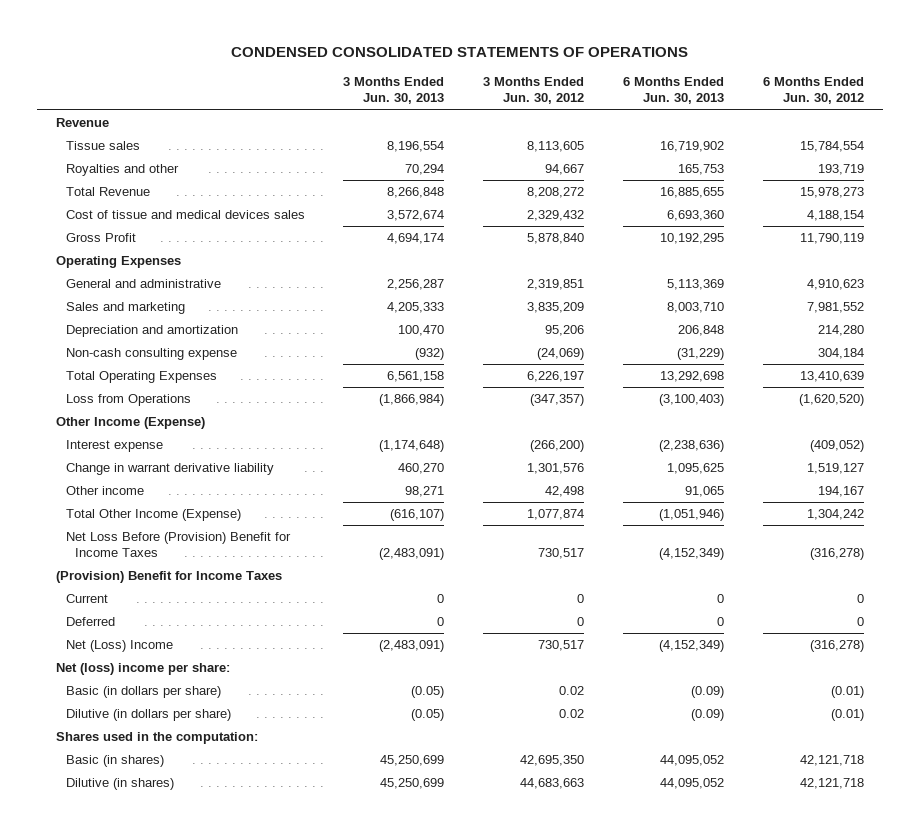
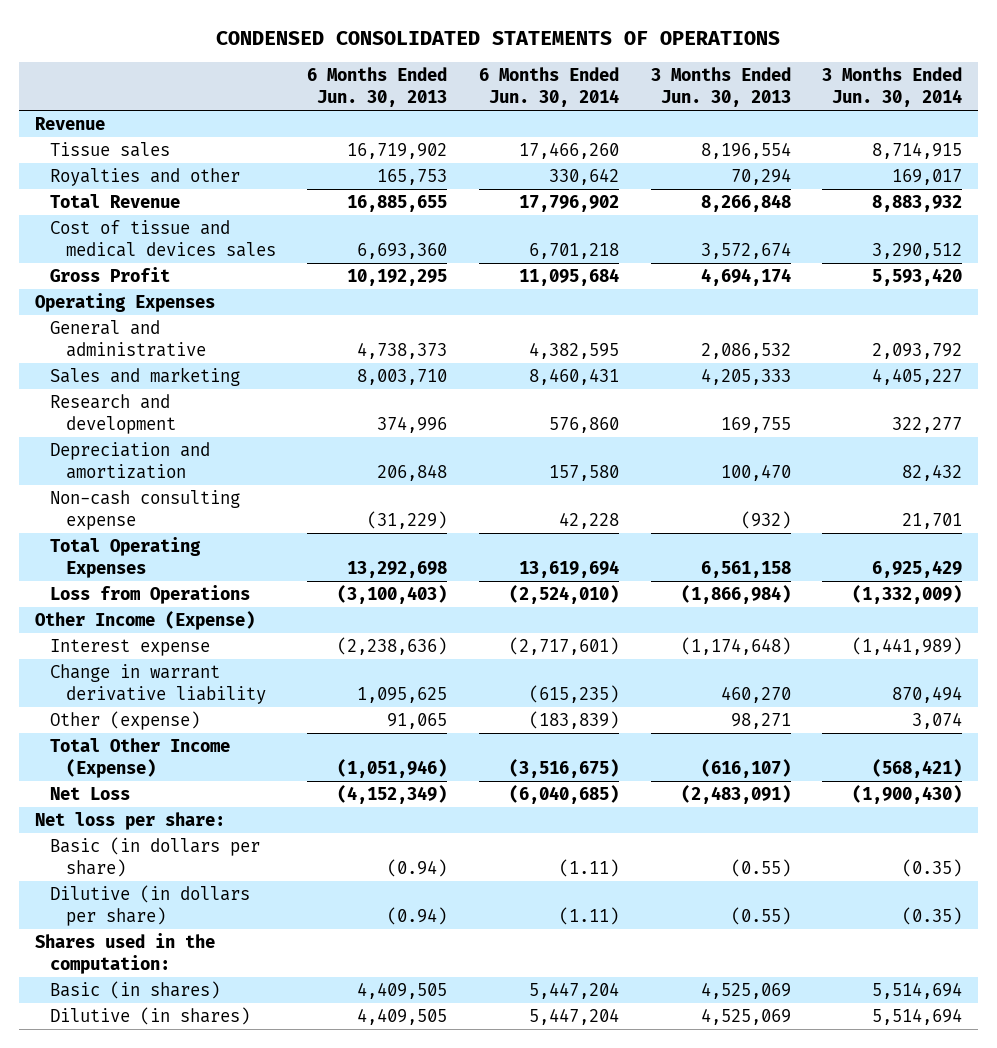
[483,77,585,105] 3 Months Ended Jun. 30, 2012 -> none
[762,77,864,105] 6 Months Ended Jun. 30, 2012 -> none
none -> [479,67,620,107] 6 Months Ended Jun. 30, 2014
none -> [822,67,963,107] 3 Months Ended Jun. 30, 2014
[387,279,445,291] 2,256,287 -> [700,342,791,359] 2,086,532
[667,279,725,291] 5,113,369 -> [357,341,448,359] 4,738,373
none -> [50,394,176,434] Research and development
[65,486,144,496] Other income -> [50,711,201,731] Other (expense)
[65,532,291,558] Net Loss Before (Provision) Benefit for Income Taxes -> none
[56,571,283,584] (Provision) Benefit for Income Taxes -> none
[65,594,108,604] Current -> none
[65,617,115,627] Deferred -> none
[65,640,173,653] Net (Loss) Income -> [50,787,131,801] Net Loss
[56,663,231,676] Net (loss) income per share: -> [34,812,225,831] Net loss per share:
[411,686,445,699] (0.05) -> [730,858,791,877] (0.55)
[691,686,725,699] (0.09) -> [387,858,448,877] (0.94)
[411,709,445,722] (0.05) -> [730,906,791,925] (0.55)
[691,709,725,722] (0.09) -> [387,906,448,925] (0.94)
[380,755,445,767] 45,250,699 -> [700,982,791,1000] 4,525,069
[660,755,725,767] 44,095,052 -> [357,982,448,1000] 4,409,505
[380,778,445,790] 45,250,699 -> [700,1008,791,1026] 4,525,069
[660,778,725,790] 44,095,052 -> [357,1008,448,1026] 4,409,505

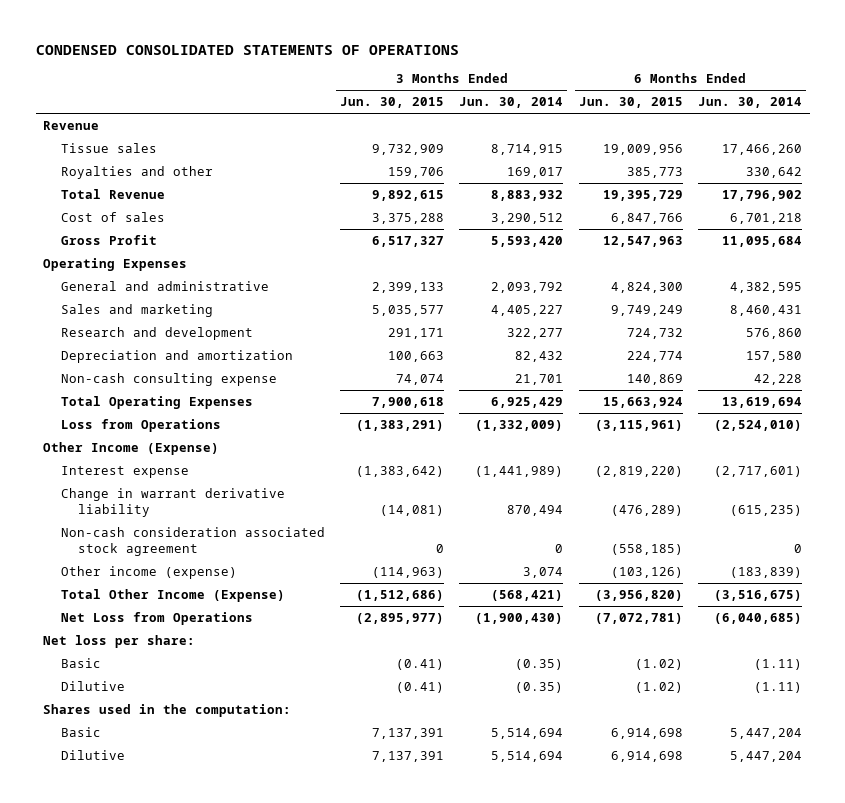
[307,67,448,107] 6 Months Ended Jun. 30, 2013 -> none
[650,67,791,107] 3 Months Ended Jun. 30, 2013 -> none
none -> [339,97,444,109] Jun. 30, 2015
none -> [578,97,683,109] Jun. 30, 2015
[50,220,276,257] Cost of tissue and medical devices sales -> [60,211,165,222] Cost of sales
none -> [60,526,325,557] Non-cash consideration associated stock agreement
[50,711,201,731] Other (expense) -> [60,565,237,579] Other income (expense)
[50,787,131,801] Net Loss -> [60,611,253,625] Net Loss from Operations
[50,837,261,877] Basic (in dollars per share) -> [60,657,101,668] Basic
[50,885,251,926] Dilutive (in dollars per share) -> [60,680,125,691] Dilutive
[50,981,221,1000] Basic (in shares) -> [60,726,101,737] Basic
[50,1007,251,1026] Dilutive (in shares) -> [60,749,125,760] Dilutive

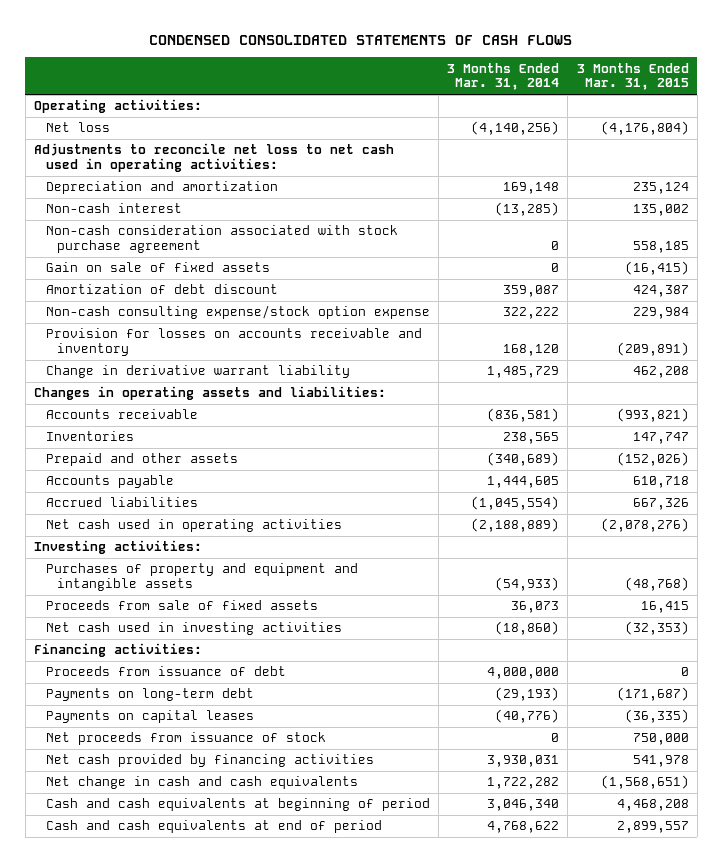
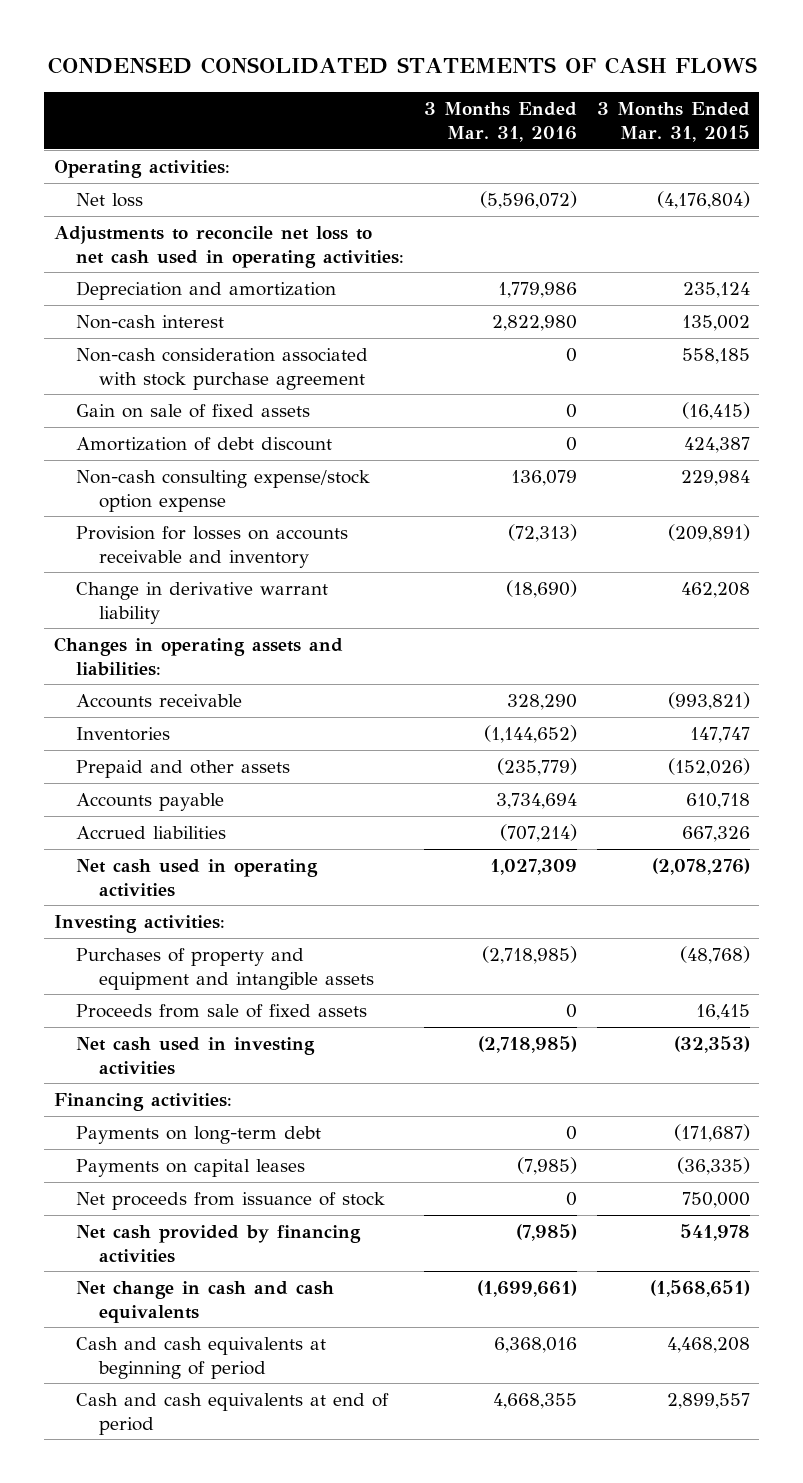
[447,62,560,91] 3 Months Ended Mar. 31, 2014 -> none
none -> [423,102,577,142] 3 Months Ended Mar. 31, 2016
[45,666,286,677] Proceeds from issuance of debt -> none

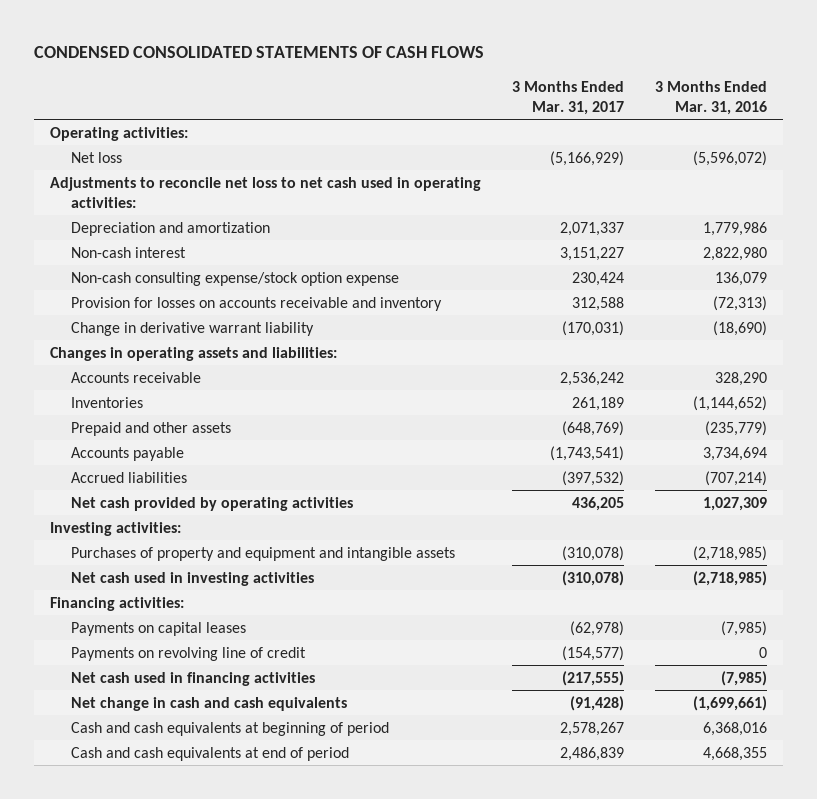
[596,102,750,142] 3 Months Ended Mar. 31, 2015 -> none
none -> [511,80,624,115] 3 Months Ended Mar. 31, 2017
[76,347,369,390] Non-cash consideration associated with stock purchase agreement -> none
[76,403,311,418] Gain on sale of fixed assets -> none
[76,436,333,451] Amortization of debt discount -> none
[76,858,319,897] Net cash used in operating activities -> [70,496,353,511] Net cash provided by operating activities
[76,1003,368,1018] Proceeds from sale of fixed assets -> none
[76,1125,322,1144] Payments on long-term debt -> none
[76,1191,386,1210] Net proceeds from issuance of stock -> none
none -> [70,646,306,661] Payments on revolving line of credit
[76,1224,362,1263] Net cash provided by financing activities -> [70,671,315,686] Net cash used in financing activities

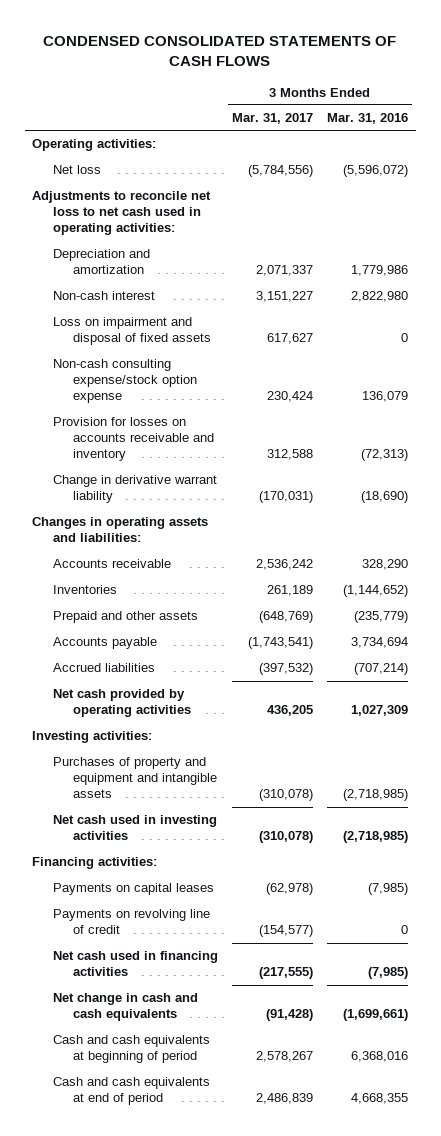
[549,150,624,166] (5,166,929) -> [248,165,314,178] (5,784,556)
none -> [52,317,211,346] Loss on impairment and disposal of fixed assets

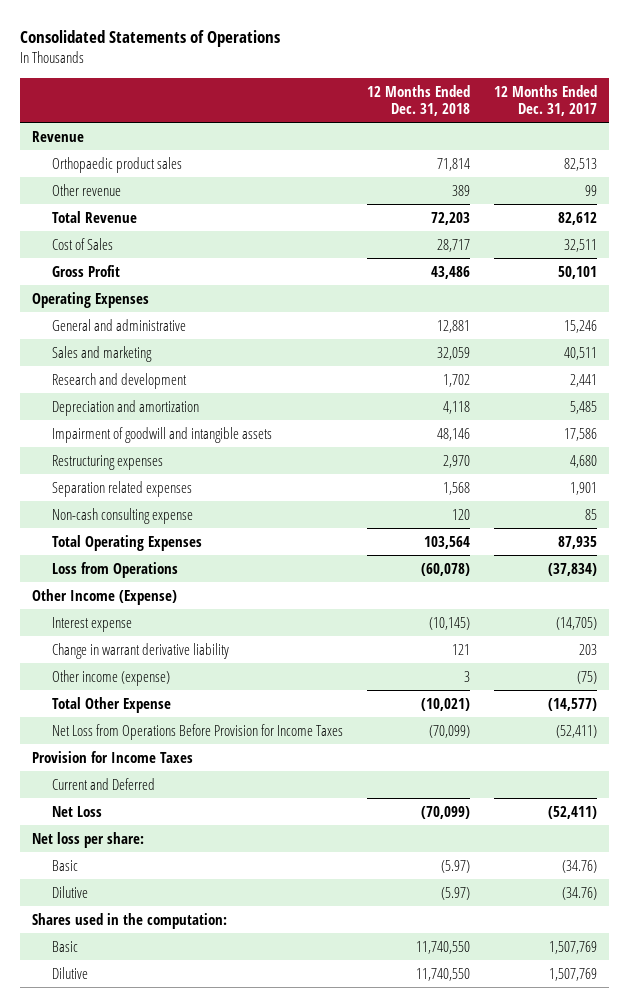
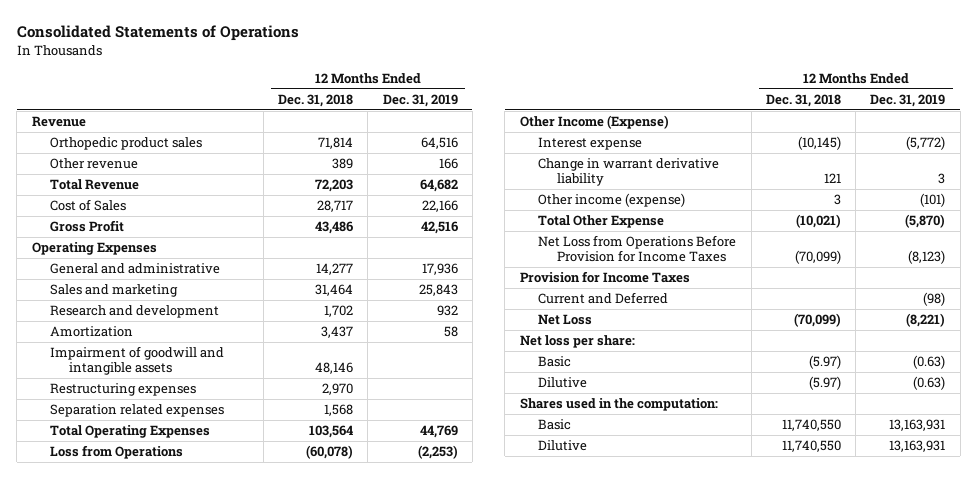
[493,84,597,117] 12 Months Ended Dec. 31, 2017 -> none
none -> [382,93,458,107] Dec. 31, 2019
[52,156,183,173] Orthopaedic product sales -> [50,137,203,151] Orthopedic product sales
[436,319,470,333] 12,881 -> [315,263,353,276] 14,277
[436,346,470,360] 32,059 -> [314,284,353,297] 31,464
[52,399,200,416] Depreciation and amortization -> none
none -> [50,326,134,338] Amortization
[52,507,194,524] Non-cash consulting expense -> none

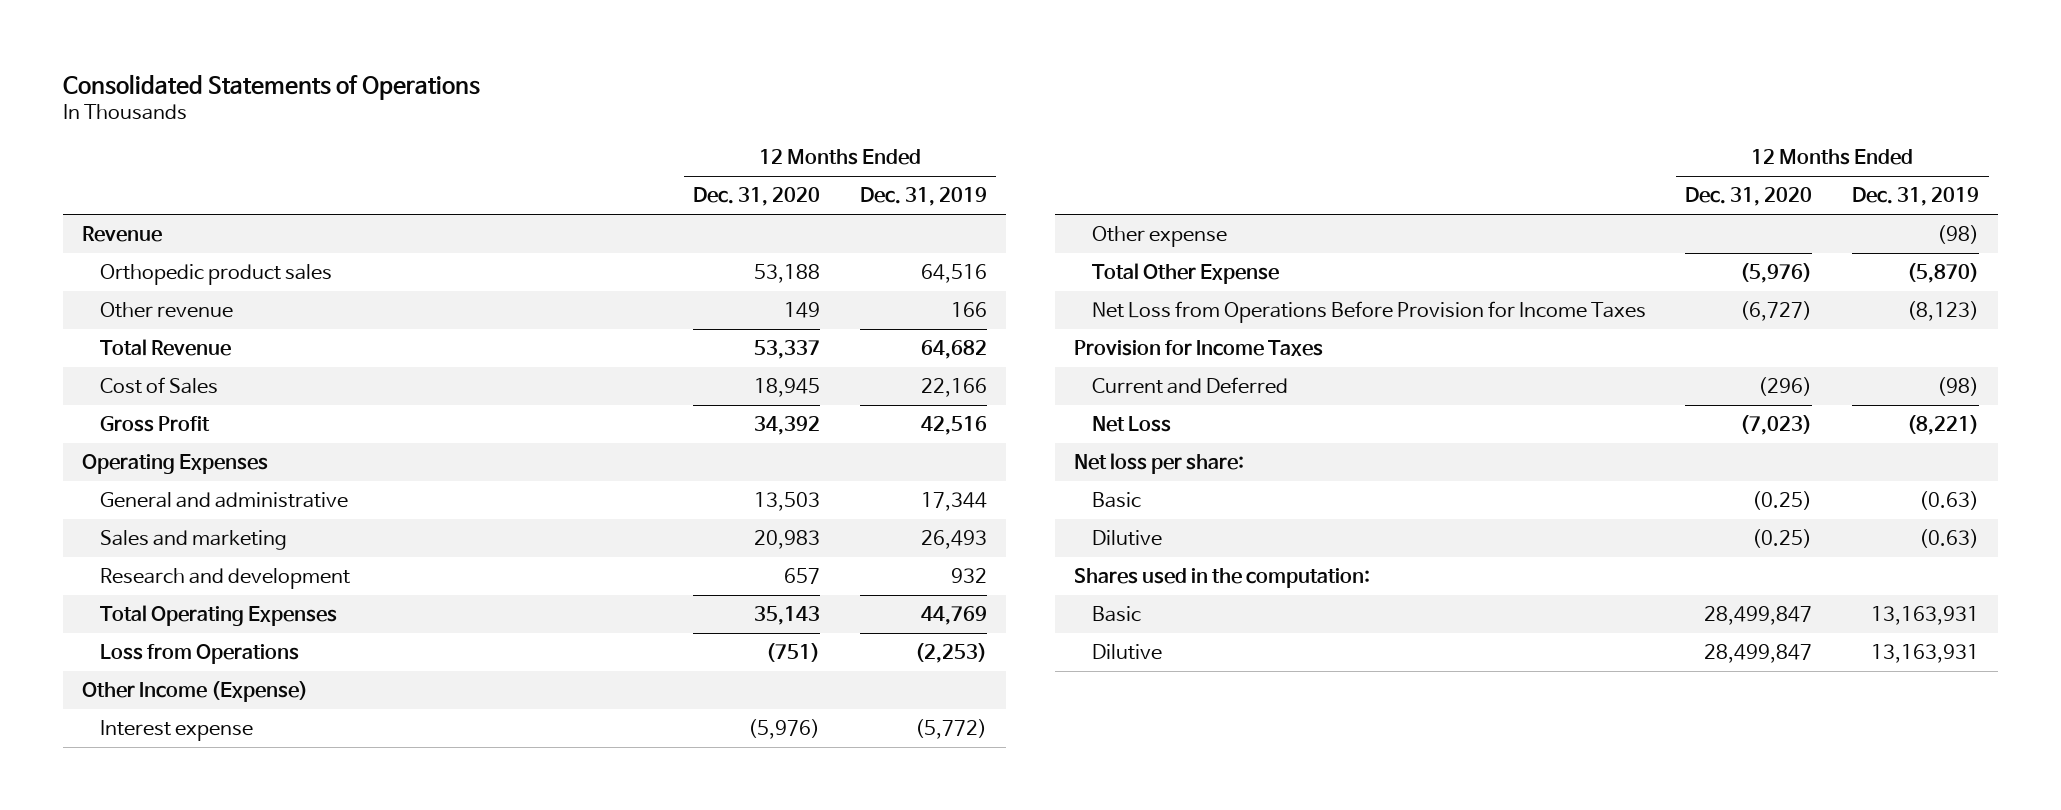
[277,93,353,107] Dec. 31, 2018 -> none
none -> [693,187,821,207] Dec. 31, 2020
[421,263,458,276] 17,936 -> [920,491,987,511] 17,344
[418,284,458,297] 25,843 -> [920,529,987,549] 26,493
[50,326,134,338] Amortization -> none
[50,346,225,376] Impairment of goodwill and intangible assets -> none
[50,383,197,397] Restructuring expenses -> none
[50,404,225,418] Separation related expenses -> none
[538,158,720,187] Change in warrant derivative liability -> none
[538,193,686,208] Other income (expense) -> [1092,225,1228,247] Other expense
[920,193,946,208] (101) -> [1936,224,1979,244] (98)

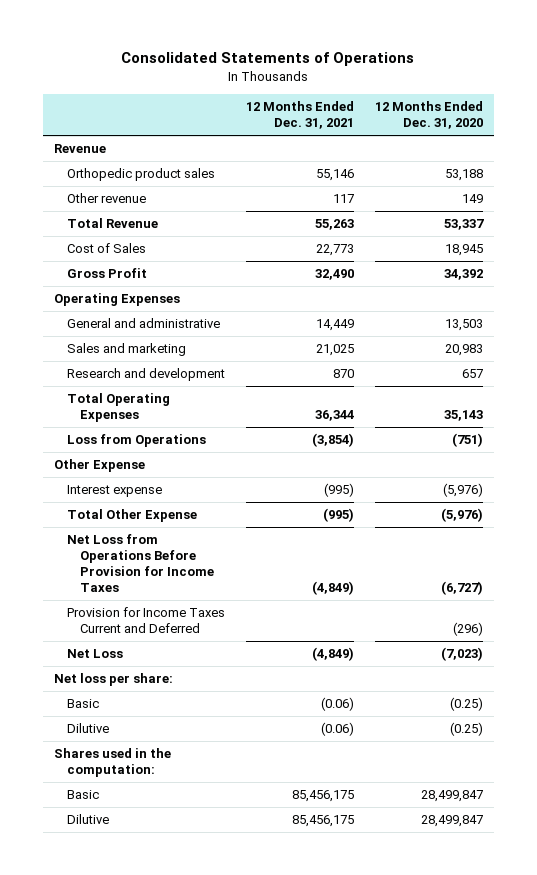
[859,187,987,207] Dec. 31, 2019 -> none
none -> [246,101,355,130] 12 Months Ended Dec. 31, 2021
[82,680,309,702] Other Income (Expense) -> [53,459,145,473] Other Expense
[1092,225,1228,247] Other expense -> none
[1074,339,1324,356] Provision for Income Taxes -> none
[1092,376,1289,394] Current and Deferred -> [67,607,226,634] Provision for Income Taxes Current and Deferred

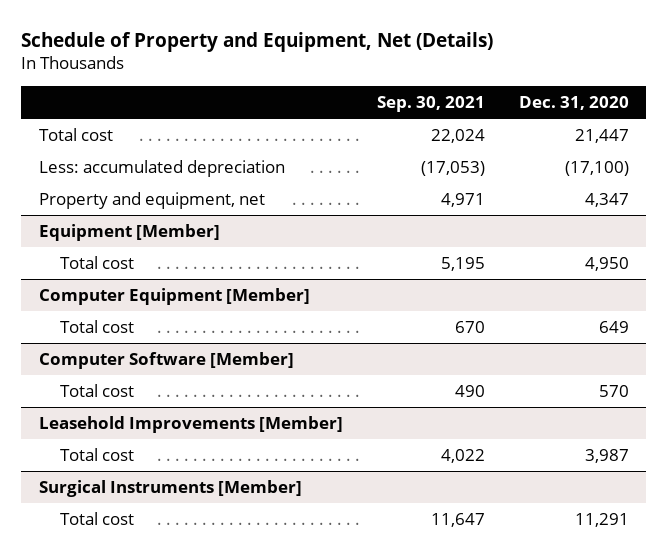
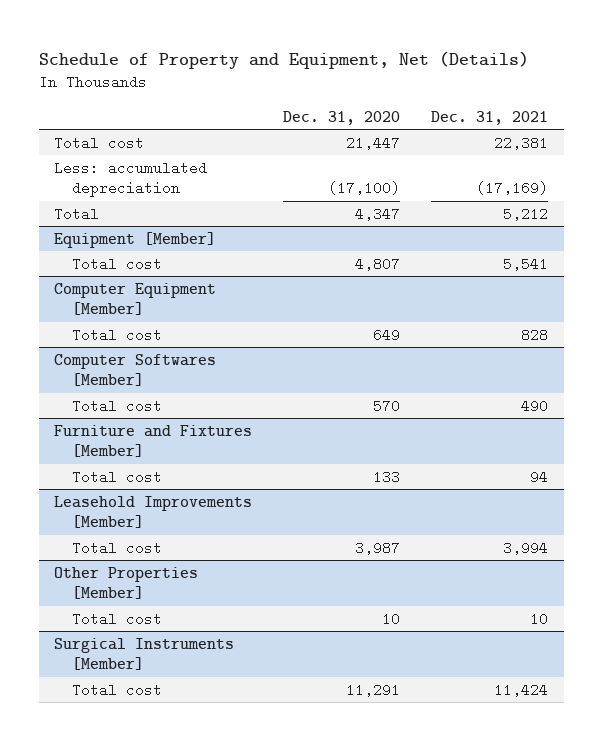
[376,96,485,113] Sep. 30, 2021 -> none
none -> [431,110,549,125] Dec. 31, 2021
[38,192,265,210] Property and equipment, net -> [54,206,100,221] Total
[585,257,630,272] 4,950 -> [355,256,401,271] 4,807
[38,352,294,370] Computer Software [Member] -> [54,353,217,386] Computer Softwares [Member]
none -> [54,424,253,457] Furniture and Fixtures [Member]
none -> [72,469,163,484] Total cost
none -> [54,566,199,599] Other Properties [Member]
none -> [72,611,163,626] Total cost

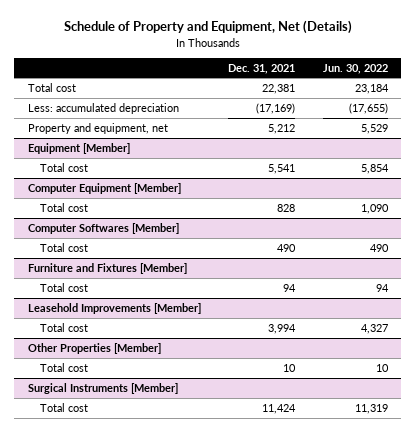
[283,110,401,125] Dec. 31, 2020 -> none
none -> [322,63,388,74] Jun. 30, 2022
[54,206,100,221] Total -> [27,122,168,134] Property and equipment, net

